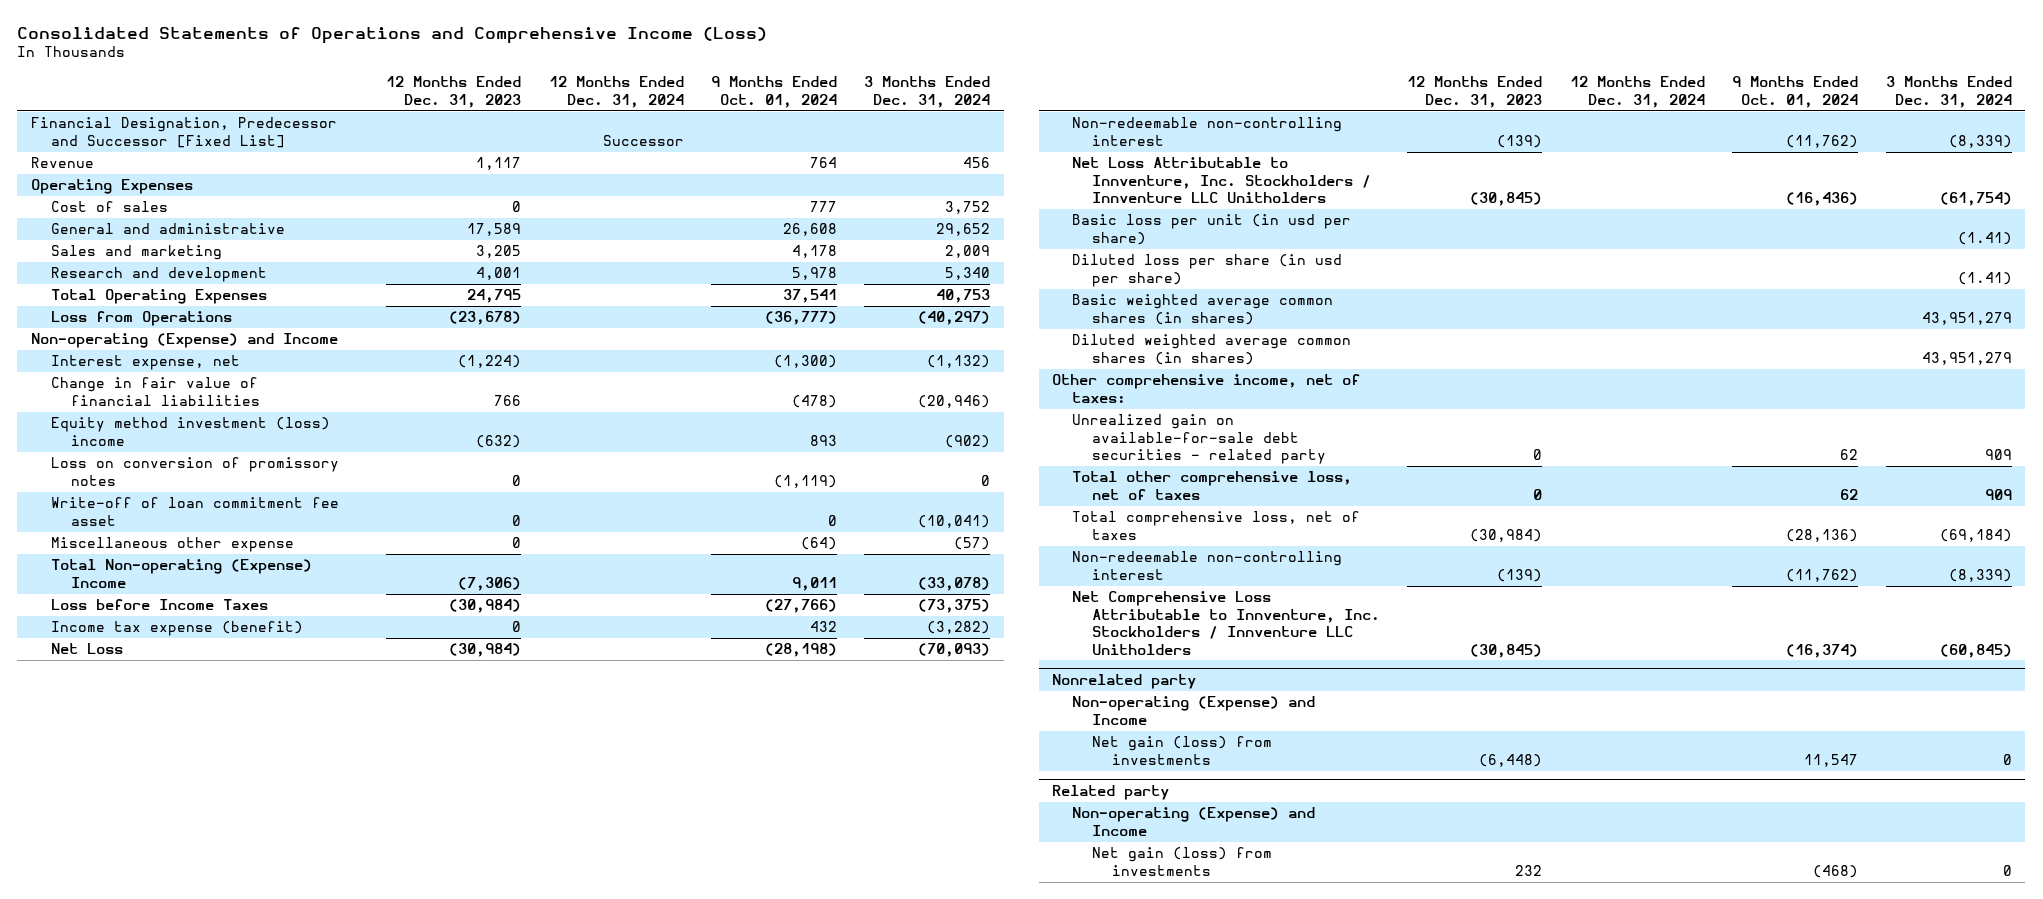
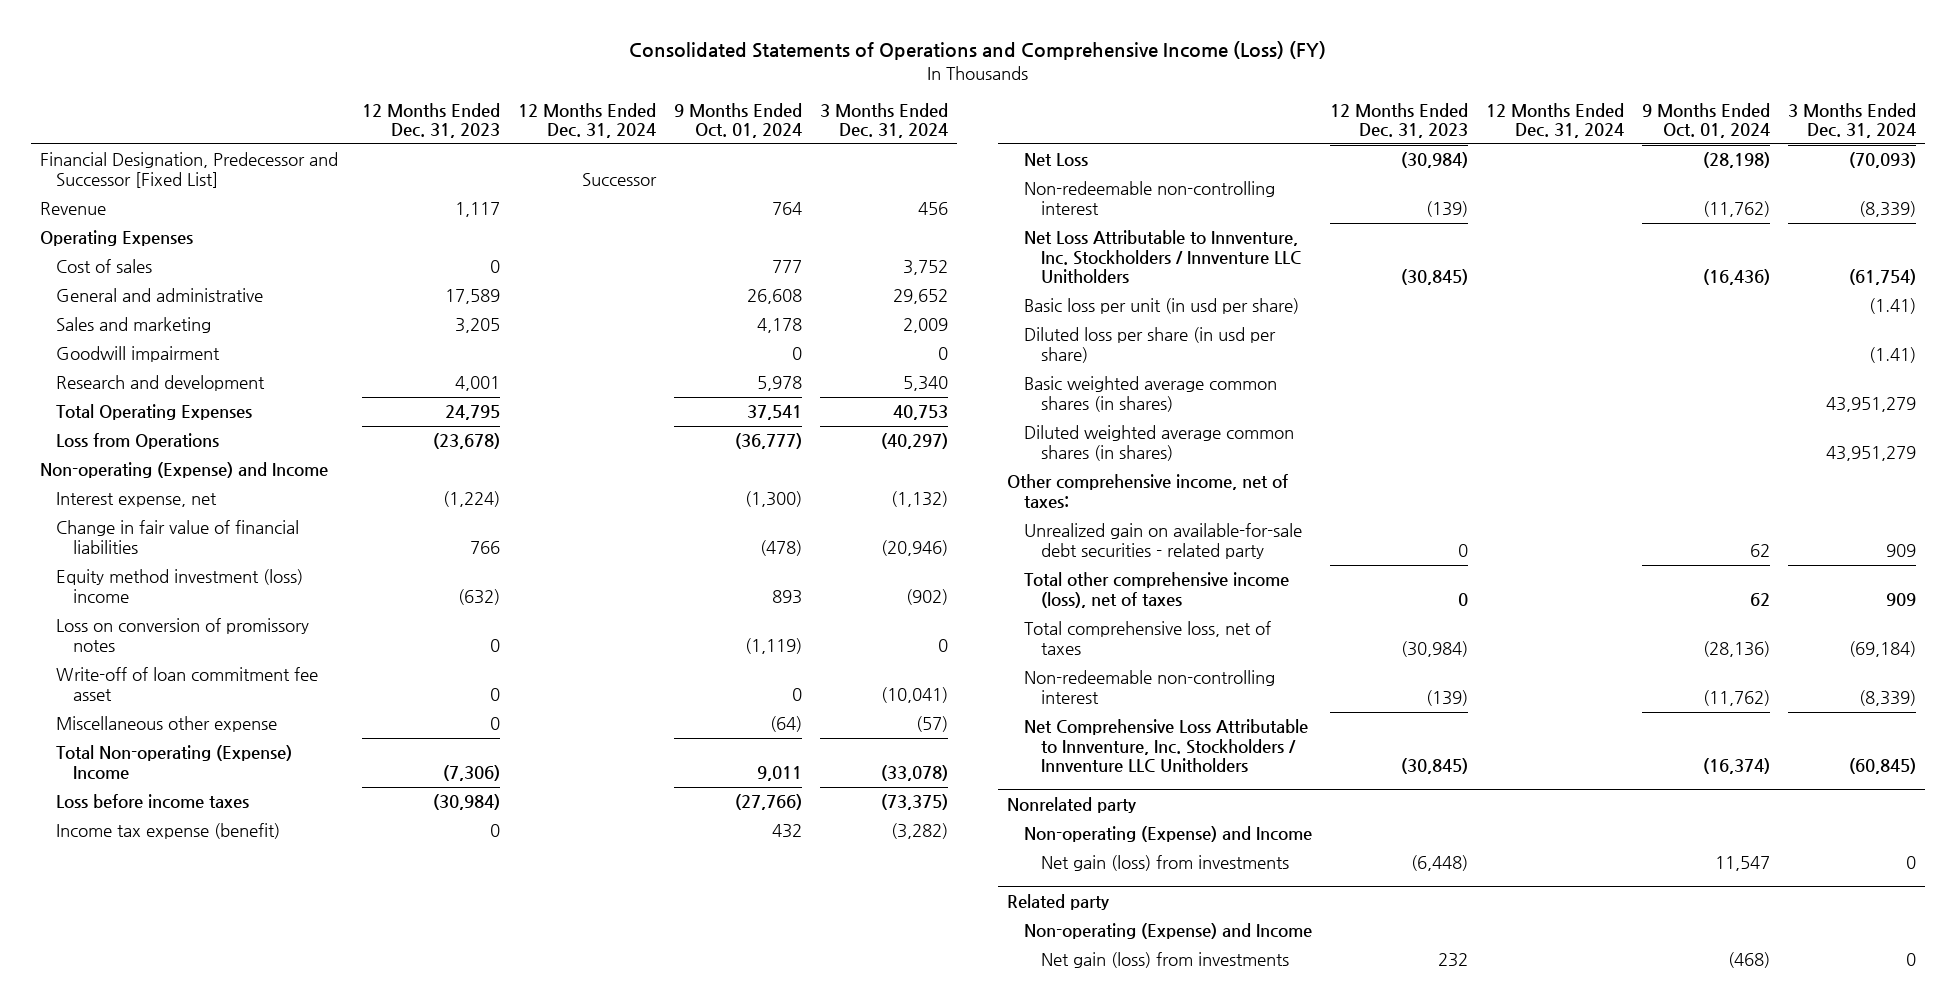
[17,26,768,44] Consolidated Statements of Operations and Comprehensive Income (Loss) -> [628,41,1326,61] Consolidated Statements of Operations and Comprehensive Income (Loss) (FY)
none -> [56,346,221,363] Goodwill impairment
[50,599,268,611] Loss before Income Taxes -> [56,794,250,810] Loss before income taxes
[1072,471,1353,500] Total other comprehensive loss, net of taxes -> [1024,572,1290,608] Total other comprehensive income (loss), net of taxes

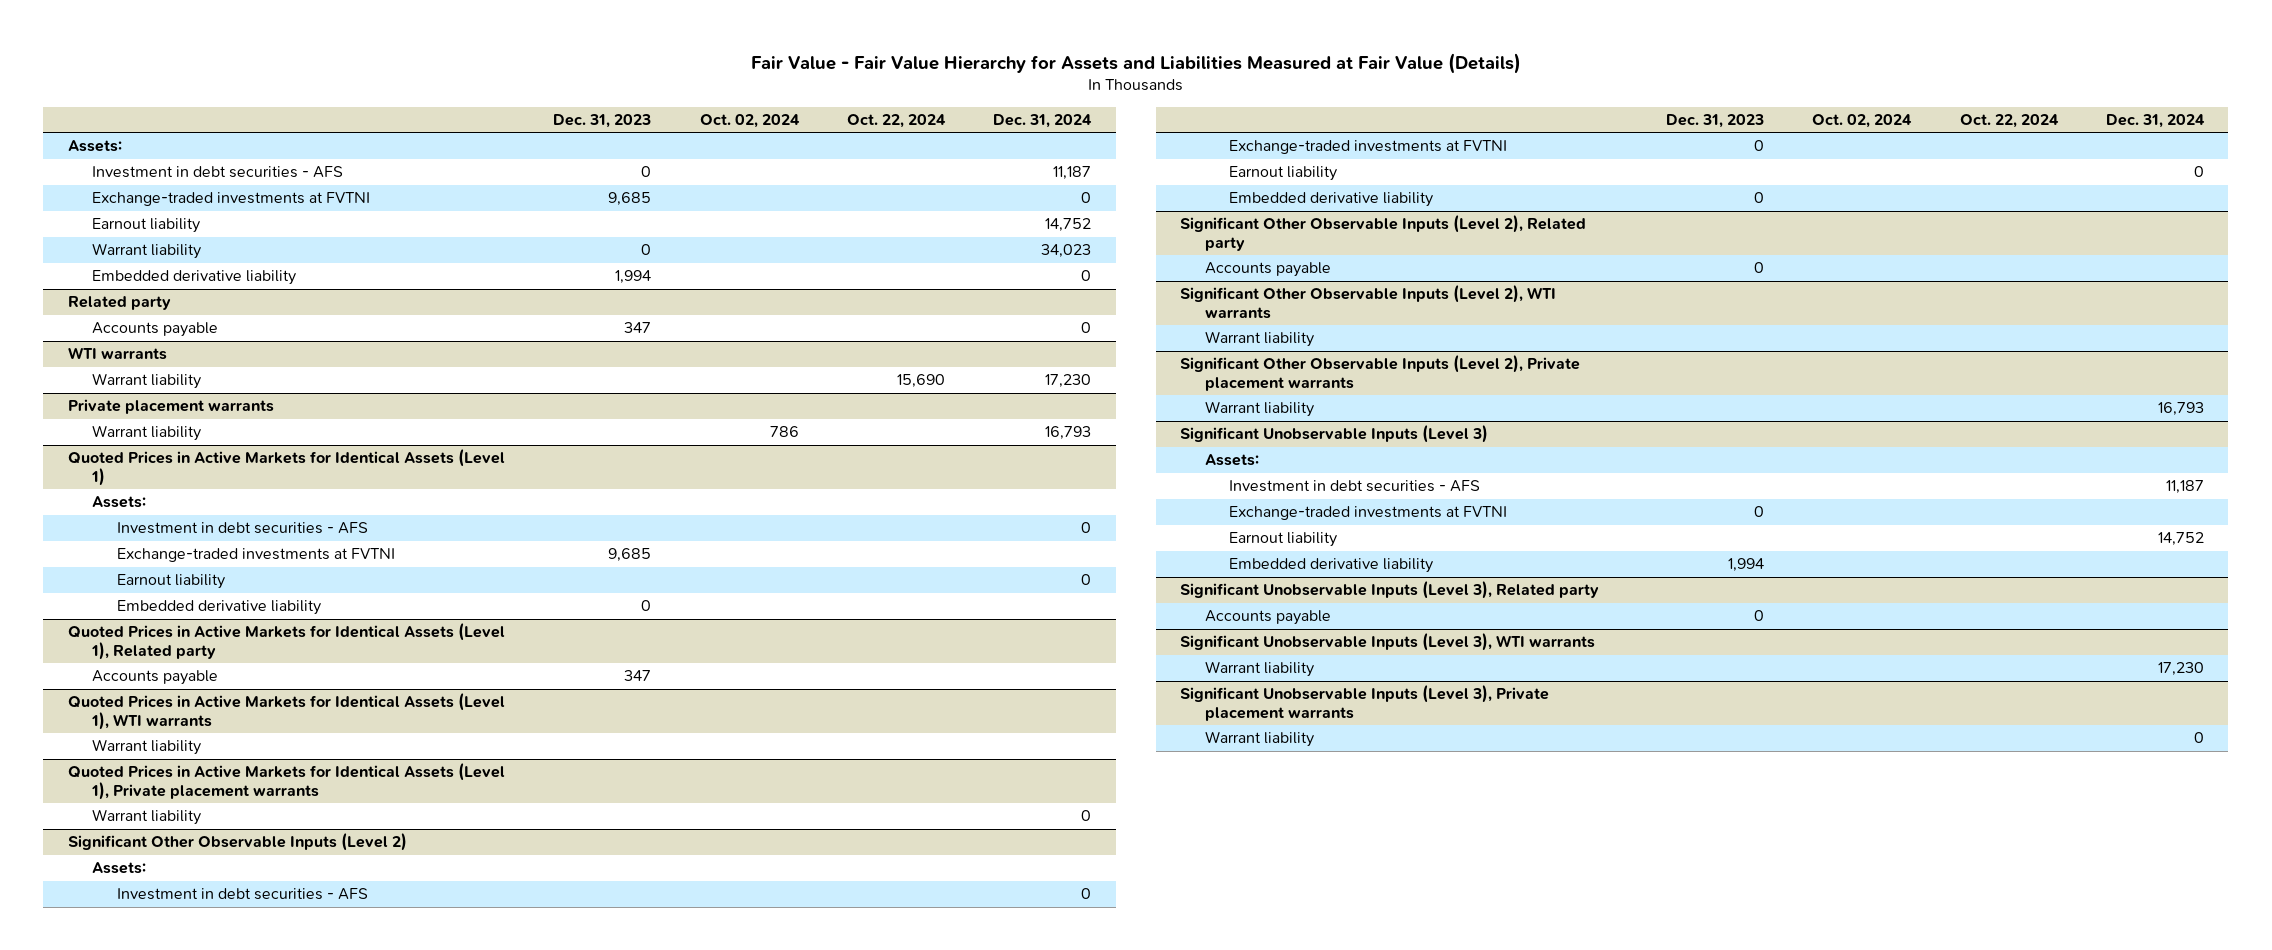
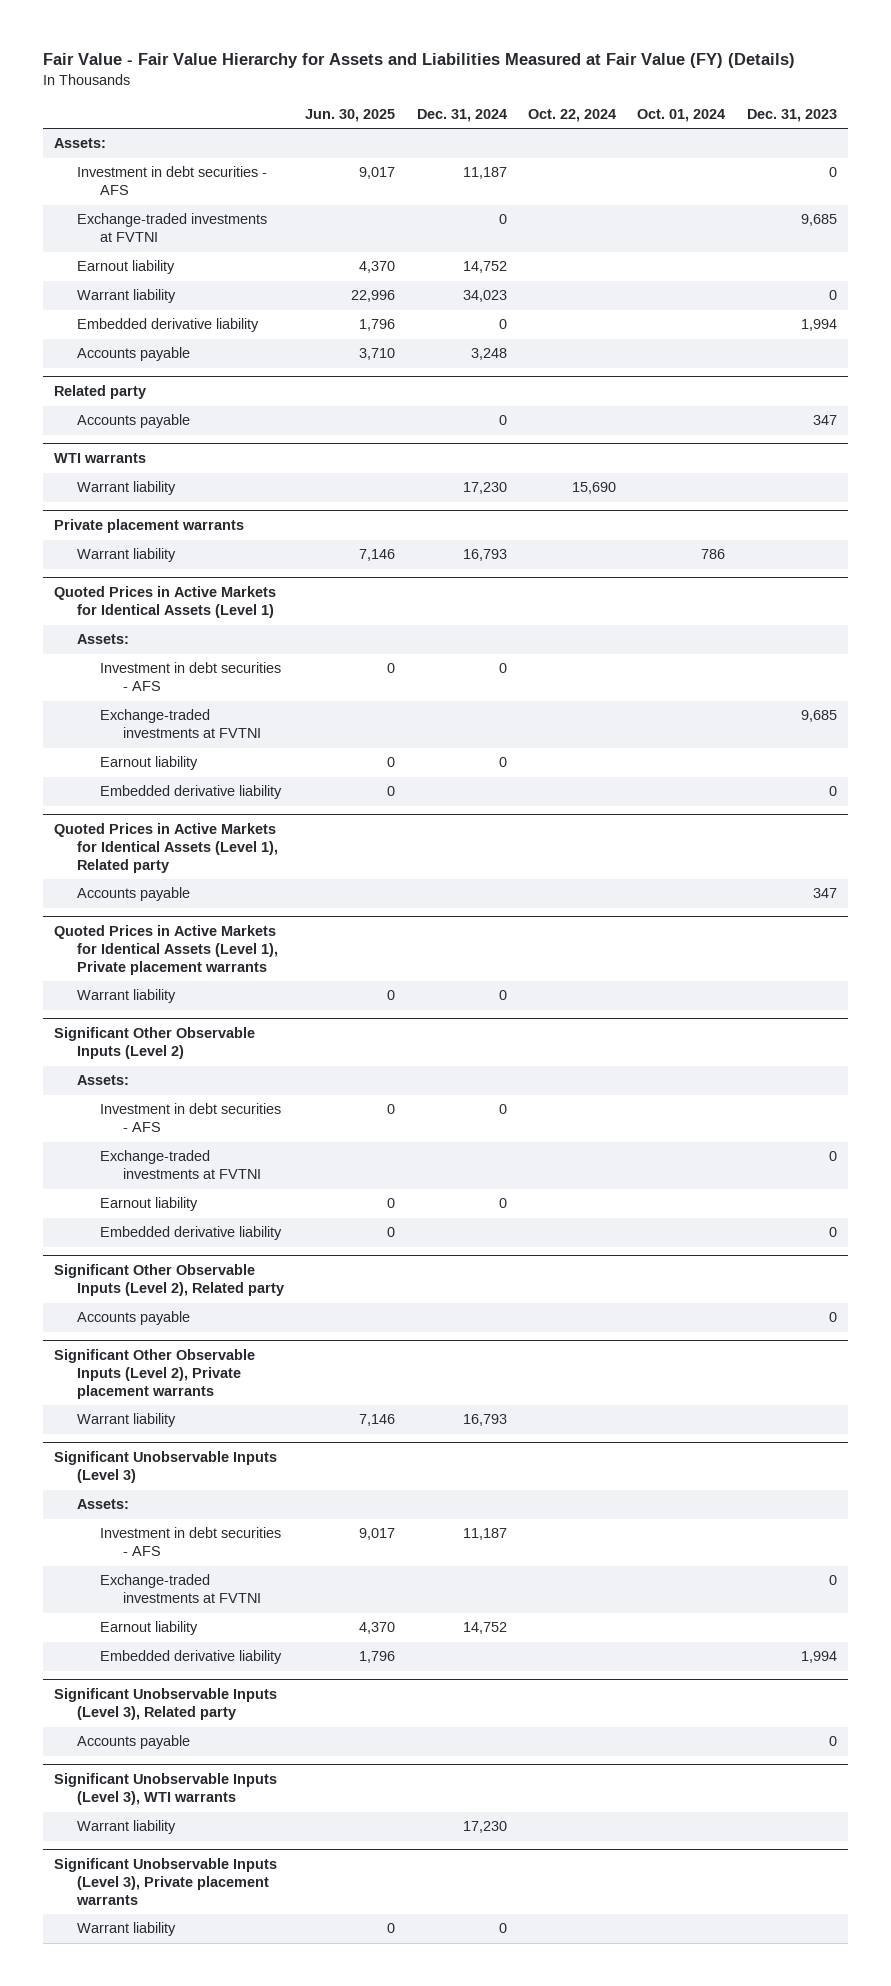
[750,52,1521,74] Fair Value - Fair Value Hierarchy for Assets and Liabilities Measured at Fair Value (Details) -> [42,53,795,69] Fair Value - Fair Value Hierarchy for Assets and Liabilities Measured at Fair Value (FY) (Details)
[699,113,800,128] Oct. 02, 2024 -> none
none -> [305,108,396,122] Jun. 30, 2025
none -> [637,108,726,122] Oct. 01, 2024
none -> [76,347,190,362] Accounts payable
[67,693,505,731] Quoted Prices in Active Markets for Identical Assets (Level 1), WTI warrants -> none
[92,739,202,756] Warrant liability -> none
[1180,285,1557,320] Significant Other Observable Inputs (Level 2), WTI warrants -> none
[1204,331,1314,348] Warrant liability -> none

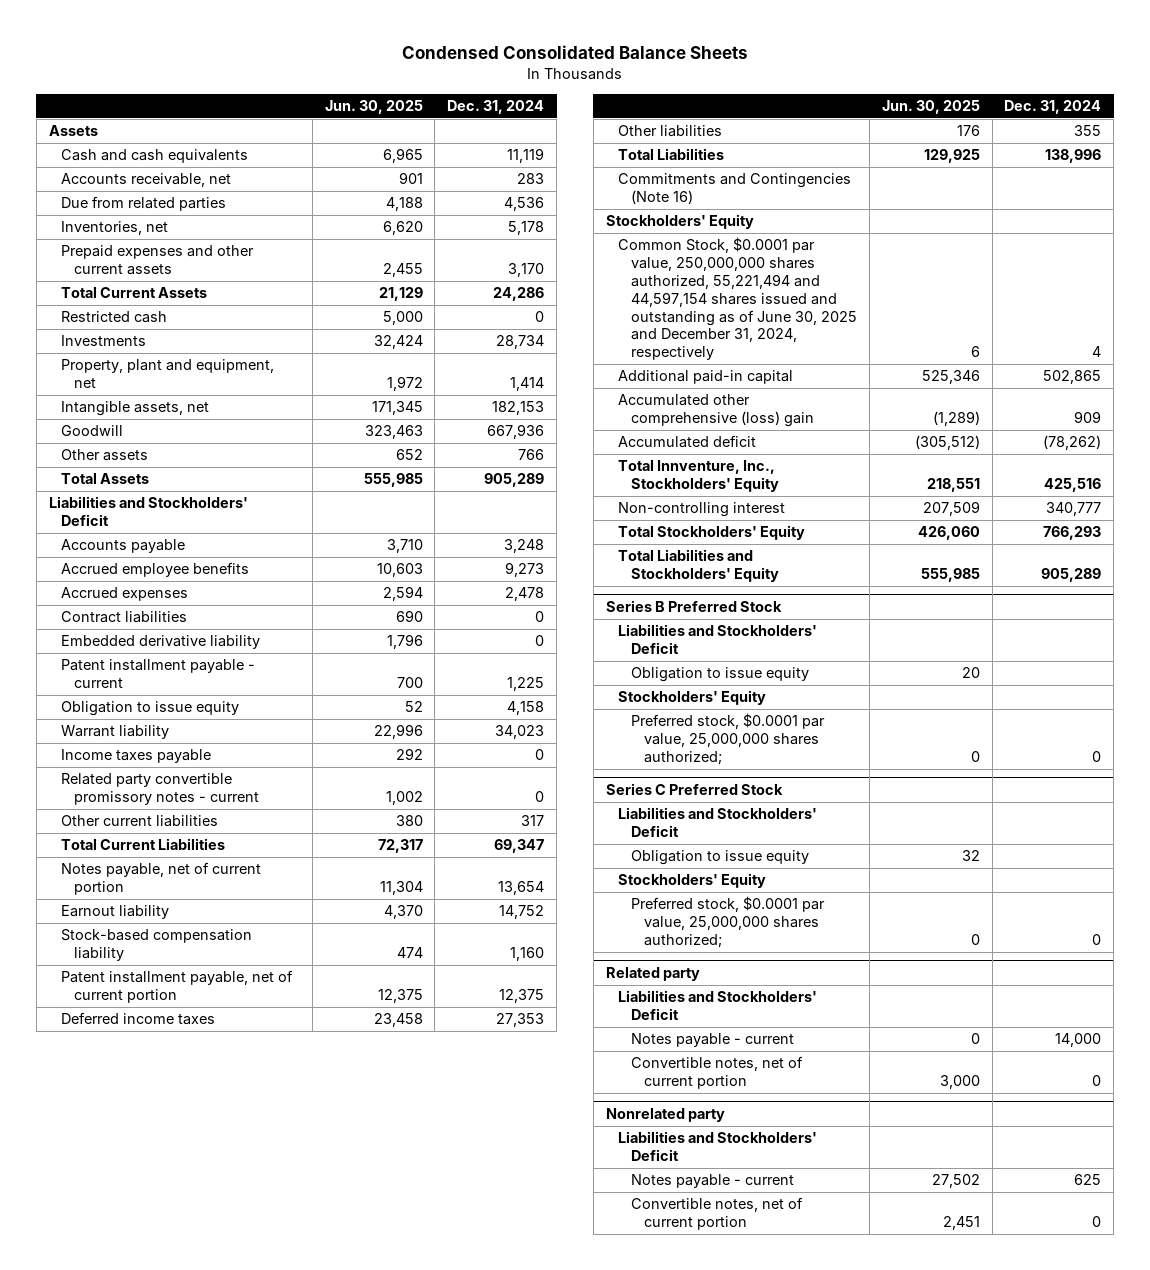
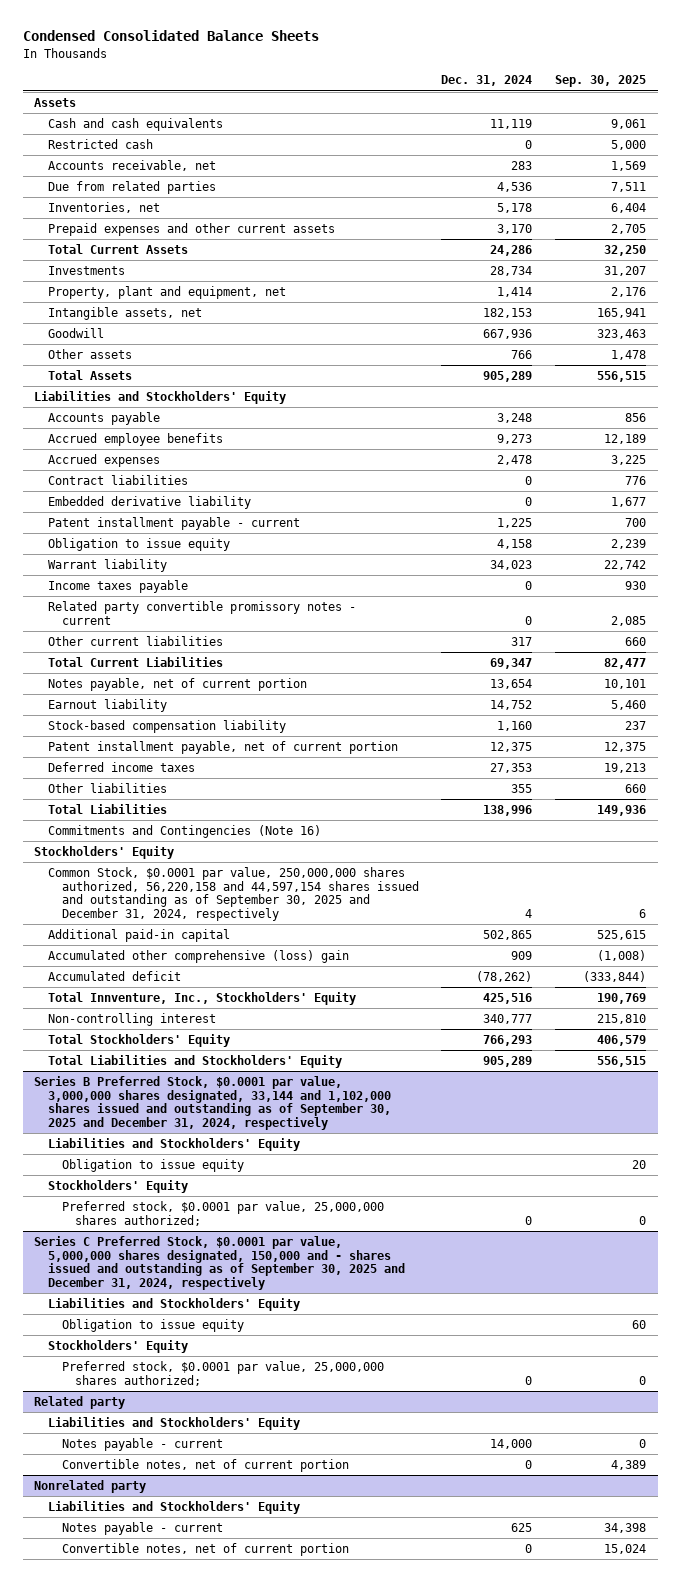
[324,100,423,115] Jun. 30, 2025 -> none
none -> [555,75,647,88] Sep. 30, 2025
[61,311,168,324] Restricted cash -> [47,138,153,149] Restricted cash
[48,496,248,527] Liabilities and Stockholders' Deficit -> [34,390,287,404] Liabilities and Stockholders' Equity
[618,237,858,361] Common Stock, $0.0001 par value, 250,000,000 shares authorized, 55,221,494 and 44,597,154 shares issued and outstanding as of June 30, 2025 and December 31, 2024, respectively -> [47,866,419,922] Common Stock, $0.0001 par value, 250,000,000 shares authorized, 56,220,158 and 44,597,154 shares issued and outstanding as of September 30, 2025 and December 31, 2024, respectively
[605,600,782,613] Series B Preferred Stock -> [34,1075,391,1131] Series B Preferred Stock, $0.0001 par value, 3,000,000 shares designated, 33,144 and 1,102,000 shares issued and outstanding as of September 30, 2025 and December 31, 2024, respectively
[618,624,818,655] Liabilities and Stockholders' Deficit -> [47,1137,300,1151] Liabilities and Stockholders' Equity
[605,783,783,796] Series C Preferred Stock -> [34,1235,405,1291] Series C Preferred Stock, $0.0001 par value, 5,000,000 shares designated, 150,000 and - shares issued and outstanding as of September 30, 2025 and December 31, 2024, respectively
[618,807,818,838] Liabilities and Stockholders' Deficit -> [47,1297,300,1311] Liabilities and Stockholders' Equity
[618,990,818,1021] Liabilities and Stockholders' Deficit -> [47,1416,300,1430] Liabilities and Stockholders' Equity
[618,1131,818,1162] Liabilities and Stockholders' Deficit -> [47,1500,300,1514] Liabilities and Stockholders' Equity

